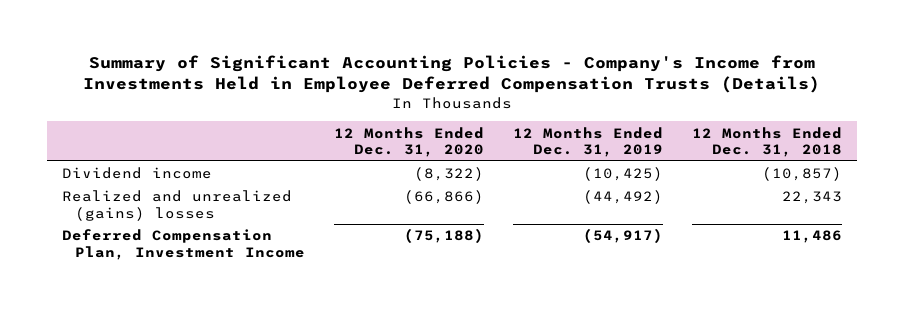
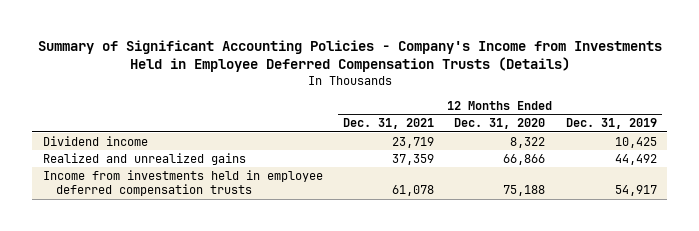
[692,126,843,158] 12 Months Ended Dec. 31, 2018 -> none
none -> [342,118,434,130] Dec. 31, 2021
[413,167,484,182] (8,322) -> [510,137,546,149] 8,322
[582,167,663,182] (10,425) -> [614,137,657,149] 10,425
[61,190,292,221] Realized and unrealized (gains) losses -> [42,153,246,166] Realized and unrealized gains
[403,190,484,205] (66,866) -> [503,154,546,166] 66,866
[582,190,663,205] (44,492) -> [614,154,657,166] 44,492
[61,229,305,260] Deferred Compensation Plan, Investment Income -> [42,170,323,197] Income from investments held in employee deferred compensation trusts
[403,228,484,244] (75,188) -> [503,185,546,197] 75,188
[582,228,663,244] (54,917) -> [614,185,657,197] 54,917

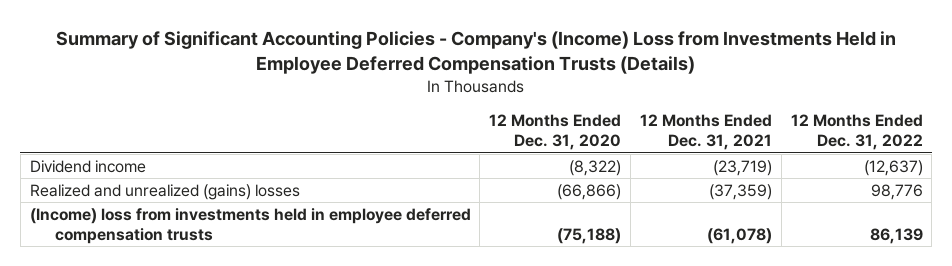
[37,39,662,73] Summary of Significant Accounting Policies - Company's Income from Investments Held in Employee Deferred Compensation Trusts (Details) -> [56,31,897,75] Summary of Significant Accounting Policies - Company's (Income) Loss from Investments Held in Employee Deferred Compensation Trusts (Details)
[565,118,657,130] Dec. 31, 2019 -> none
none -> [790,114,923,151] 12 Months Ended Dec. 31, 2022
[391,137,434,149] 23,719 -> [712,159,772,176] (23,719)
[510,137,546,149] 8,322 -> [569,159,622,176] (8,322)
[42,153,246,166] Realized and unrealized gains -> [29,183,300,200] Realized and unrealized (gains) losses
[391,154,434,166] 37,359 -> [708,183,772,200] (37,359)
[503,154,546,166] 66,866 -> [557,183,622,200] (66,866)
[42,170,323,197] Income from investments held in employee deferred compensation trusts -> [29,207,471,244] (Income) loss from investments held in employee deferred compensation trusts
[391,185,434,197] 61,078 -> [706,227,772,244] (61,078)
[503,185,546,197] 75,188 -> [557,227,622,244] (75,188)

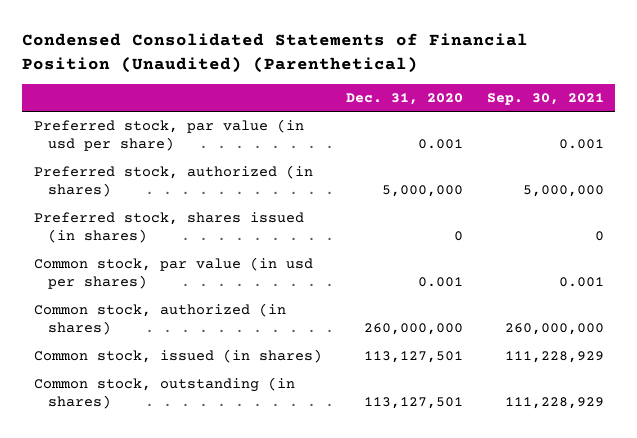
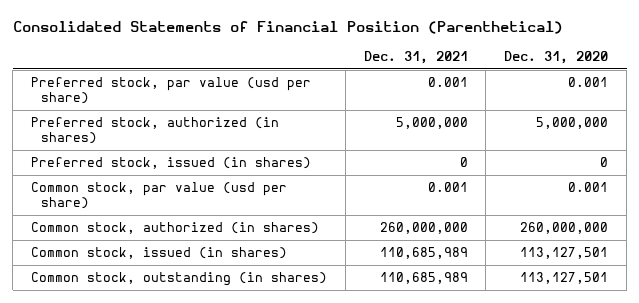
[21,33,528,73] Condensed Consolidated Statements of Financial Position (Unaudited) (Parenthetical) -> [12,20,563,34] Consolidated Statements of Financial Position (Parenthetical)
[486,92,604,105] Sep. 30, 2021 -> none
none -> [363,51,468,65] Dec. 31, 2021
[33,119,304,152] Preferred stock, par value (in usd per share) -> [30,76,311,105] Preferred stock, par value (usd per share)
[33,212,304,244] Preferred stock, shares issued (in shares) -> [30,156,311,169] Preferred stock, issued (in shares)
[33,257,313,290] Common stock, par value (in usd per shares) -> [30,181,287,210] Common stock, par value (usd per share)

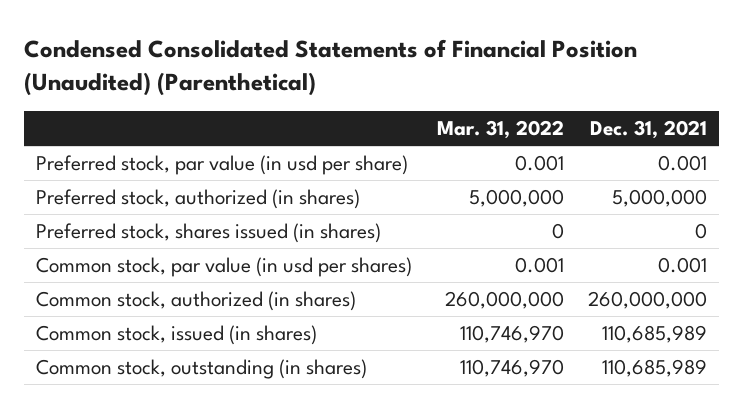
[12,20,563,34] Consolidated Statements of Financial Position (Parenthetical) -> [24,38,638,96] Condensed Consolidated Statements of Financial Position (Unaudited) (Parenthetical)
[504,51,609,65] Dec. 31, 2020 -> none
none -> [436,120,564,140] Mar. 31, 2022
[30,76,311,105] Preferred stock, par value (usd per share) -> [36,155,409,176] Preferred stock, par value (in usd per share)
[30,156,311,169] Preferred stock, issued (in shares) -> [36,223,382,244] Preferred stock, shares issued (in shares)
[30,181,287,210] Common stock, par value (usd per share) -> [36,257,413,278] Common stock, par value (in usd per shares)

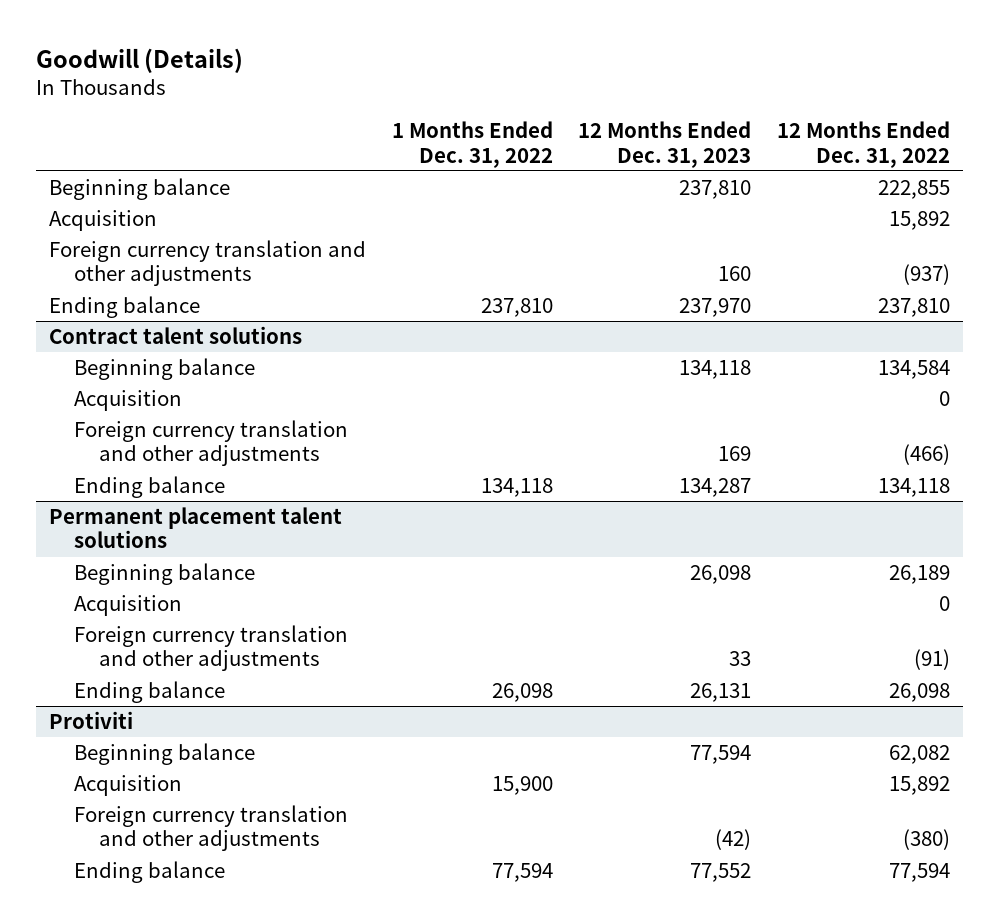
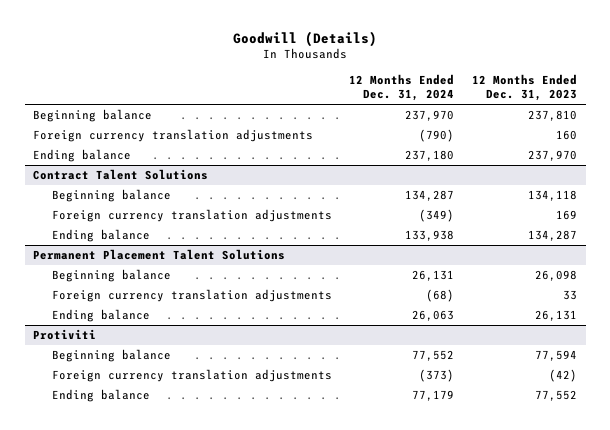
[391,121,553,168] 1 Months Ended Dec. 31, 2022 -> none
[776,121,950,168] 12 Months Ended Dec. 31, 2022 -> none
none -> [349,74,455,102] 12 Months Ended Dec. 31, 2024
[48,210,157,232] Acquisition -> none
[48,240,366,287] Foreign currency translation and other adjustments -> [33,129,314,143] Foreign currency translation adjustments
[48,326,302,345] Contract talent solutions -> [33,169,209,181] Contract Talent Solutions
[74,390,183,412] Acquisition -> none
[74,420,349,467] Foreign currency translation and other adjustments -> [51,209,332,223] Foreign currency translation adjustments
[48,507,342,549] Permanent placement talent solutions -> [33,249,286,261] Permanent Placement Talent Solutions
[74,595,183,617] Acquisition -> none
[74,625,349,672] Foreign currency translation and other adjustments -> [51,289,332,303] Foreign currency translation adjustments
[74,775,183,797] Acquisition -> none
[74,805,349,852] Foreign currency translation and other adjustments -> [51,369,332,383] Foreign currency translation adjustments

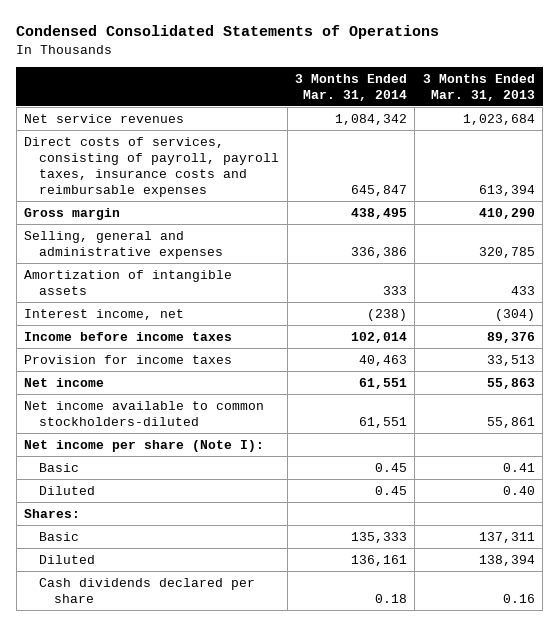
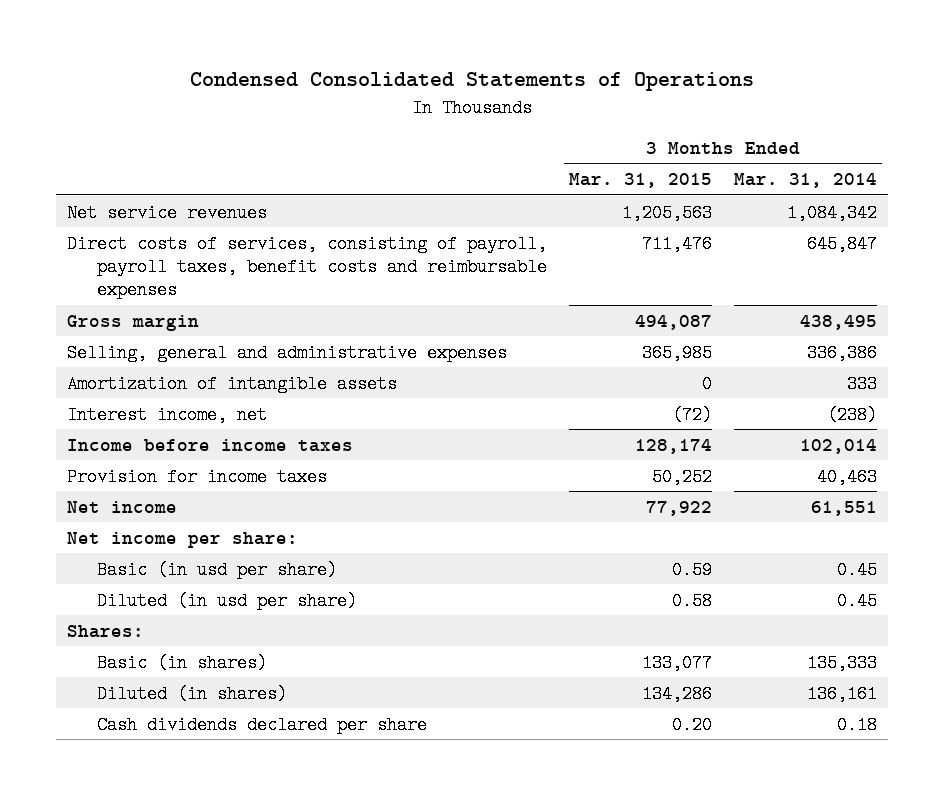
[422,73,535,101] 3 Months Ended Mar. 31, 2013 -> none
none -> [569,173,713,189] Mar. 31, 2015
[24,136,280,198] Direct costs of services, consisting of payroll, payroll taxes, insurance costs and reimbursable expenses -> [66,234,548,300] Direct costs of services, consisting of payroll, payroll taxes, benefit costs and reimbursable expenses
[24,400,265,426] Net income available to common stockholders-diluted -> none
[24,439,265,452] Net income per share (Note I): -> [66,531,298,548] Net income per share:
[39,462,80,472] Basic -> [97,560,338,579] Basic (in usd per share)
[39,485,96,495] Diluted -> [97,591,358,610] Diluted (in usd per share)
[39,531,80,541] Basic -> [97,653,268,672] Basic (in shares)
[39,554,96,564] Diluted -> [97,684,288,703] Diluted (in shares)

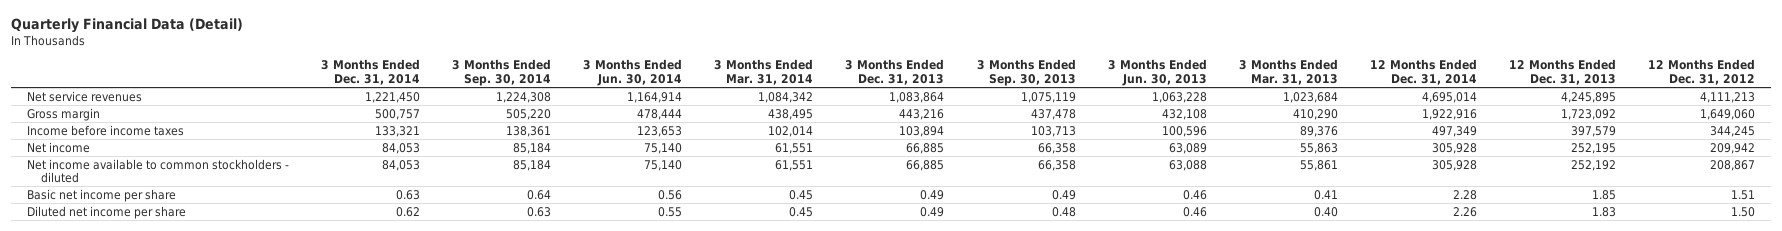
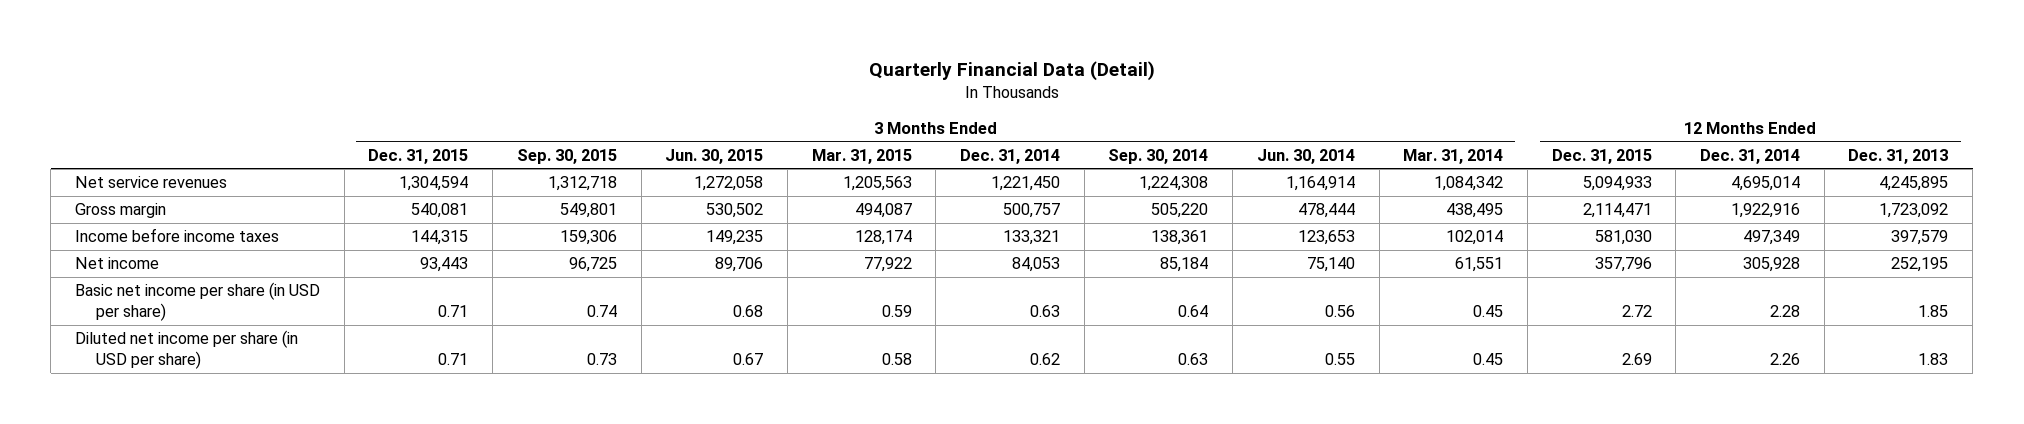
[845,59,945,86] 3 Months Ended Dec. 31, 2013 -> none
[976,59,1076,87] 3 Months Ended Sep. 30, 2013 -> none
[1107,59,1207,87] 3 Months Ended Jun. 30, 2013 -> none
[1238,59,1338,86] 3 Months Ended Mar. 31, 2013 -> none
[1647,59,1755,86] 12 Months Ended Dec. 31, 2012 -> none
none -> [368,148,469,164] Dec. 31, 2015
none -> [516,148,617,164] Sep. 30, 2015
none -> [665,148,764,164] Jun. 30, 2015
none -> [811,148,912,164] Mar. 31, 2015
none -> [1551,148,1652,164] Dec. 31, 2015
[27,158,290,184] Net income available to common stockholders - diluted -> none
[27,188,177,202] Basic net income per share -> [75,282,321,321] Basic net income per share (in USD per share)
[27,205,187,219] Diluted net income per share -> [75,330,299,369] Diluted net income per share (in USD per share)

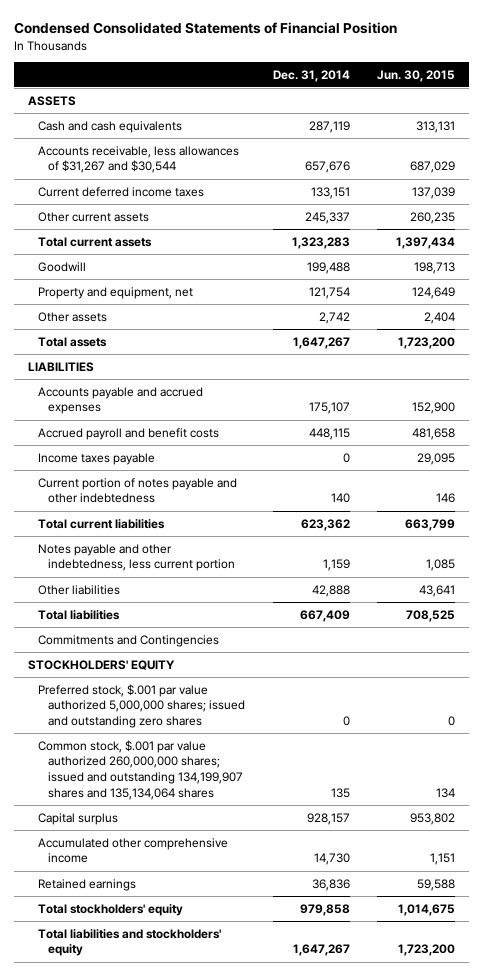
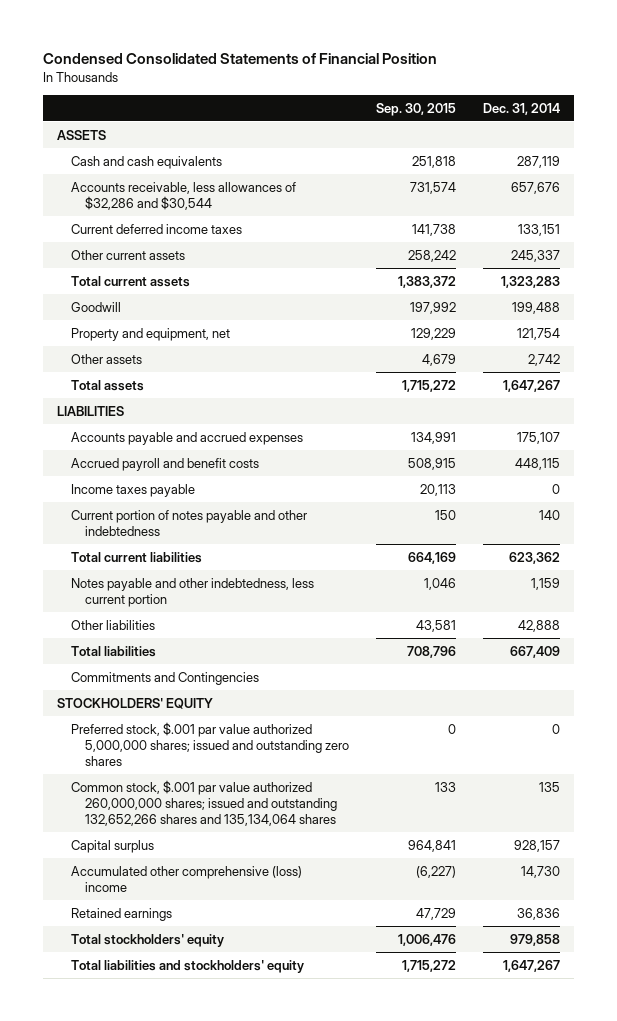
[377,69,456,82] Jun. 30, 2015 -> none
none -> [375,102,456,116] Sep. 30, 2015
[38,145,240,174] Accounts receivable, less allowances of $31,267 and $30,544 -> [70,181,296,210] Accounts receivable, less allowances of $32,286 and $30,544
[38,739,243,800] Common stock, $.001 par value authorized 260,000,000 shares; issued and outstanding 134,199,907 shares and 135,134,064 shares -> [70,779,337,826] Common stock, $.001 par value authorized 260,000,000 shares; issued and outstanding 132,652,266 shares and 135,134,064 shares
[38,837,229,864] Accumulated other comprehensive income -> [70,865,302,892] Accumulated other comprehensive (loss) income

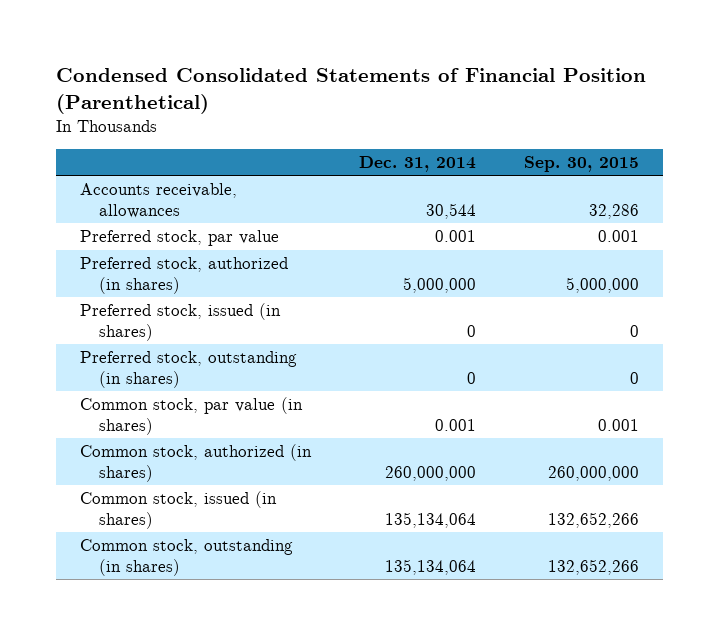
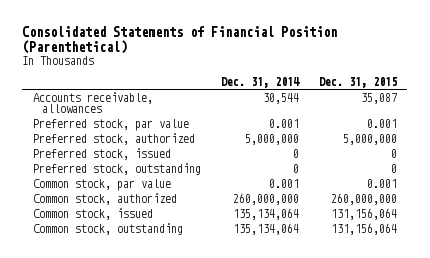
[56,68,647,114] Condensed Consolidated Statements of Financial Position (Parenthetical) -> [22,26,338,54] Consolidated Statements of Financial Position (Parenthetical)
[524,155,640,172] Sep. 30, 2015 -> none
none -> [318,77,397,89] Dec. 31, 2015
[80,257,289,294] Preferred stock, authorized (in shares) -> [32,132,195,145] Preferred stock, authorized
[80,303,282,341] Preferred stock, issued (in shares) -> [32,147,171,160] Preferred stock, issued
[80,351,298,388] Preferred stock, outstanding (in shares) -> [32,162,201,175] Preferred stock, outstanding
[80,397,304,435] Common stock, par value (in shares) -> [32,178,171,191] Common stock, par value
[80,444,313,482] Common stock, authorized (in shares) -> [32,192,177,205] Common stock, authorized
[80,491,278,529] Common stock, issued (in shares) -> [32,207,153,220] Common stock, issued
[80,539,294,576] Common stock, outstanding (in shares) -> [32,222,183,235] Common stock, outstanding

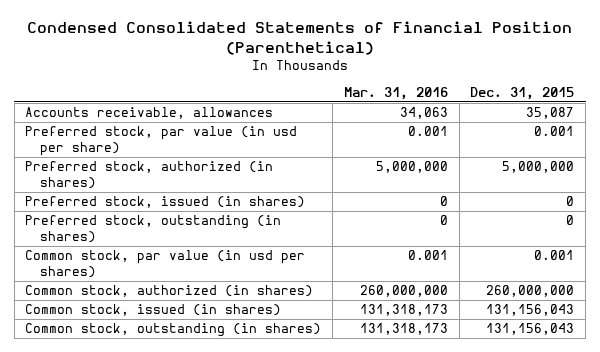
[22,26,338,54] Consolidated Statements of Financial Position (Parenthetical) -> [26,21,572,55] Condensed Consolidated Statements of Financial Position (Parenthetical)
[220,77,300,89] Dec. 31, 2014 -> none
none -> [343,86,448,100] Mar. 31, 2016
[32,118,189,131] Preferred stock, par value -> [25,126,298,156] Preferred stock, par value (in usd per share)
[32,132,195,145] Preferred stock, authorized -> [25,161,274,189] Preferred stock, authorized (in shares)
[32,147,171,160] Preferred stock, issued -> [25,196,306,209] Preferred stock, issued (in shares)
[32,162,201,175] Preferred stock, outstanding -> [25,215,282,243] Preferred stock, outstanding (in shares)
[32,178,171,191] Common stock, par value -> [25,250,306,278] Common stock, par value (in usd per shares)
[32,192,177,205] Common stock, authorized -> [25,285,314,298] Common stock, authorized (in shares)
[32,207,153,220] Common stock, issued -> [25,304,282,317] Common stock, issued (in shares)
[330,207,397,220] 131,156,064 -> [486,304,575,317] 131,156,043
[32,222,183,235] Common stock, outstanding -> [25,323,322,338] Common stock, outstanding (in shares)
[330,222,397,235] 131,156,064 -> [486,323,575,336] 131,156,043

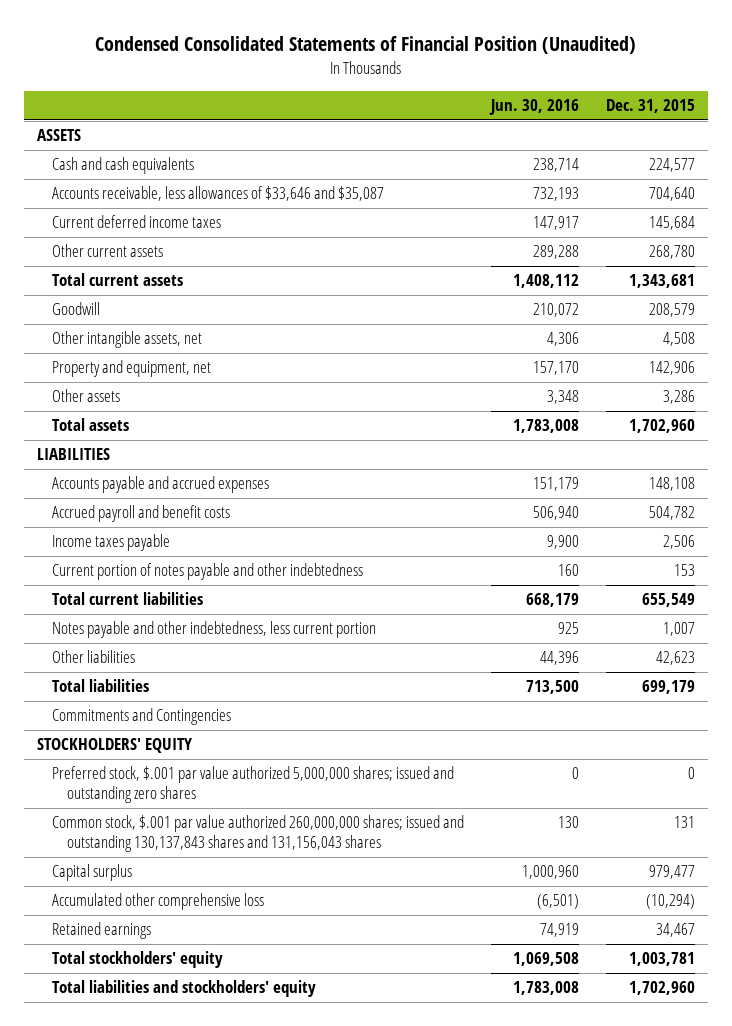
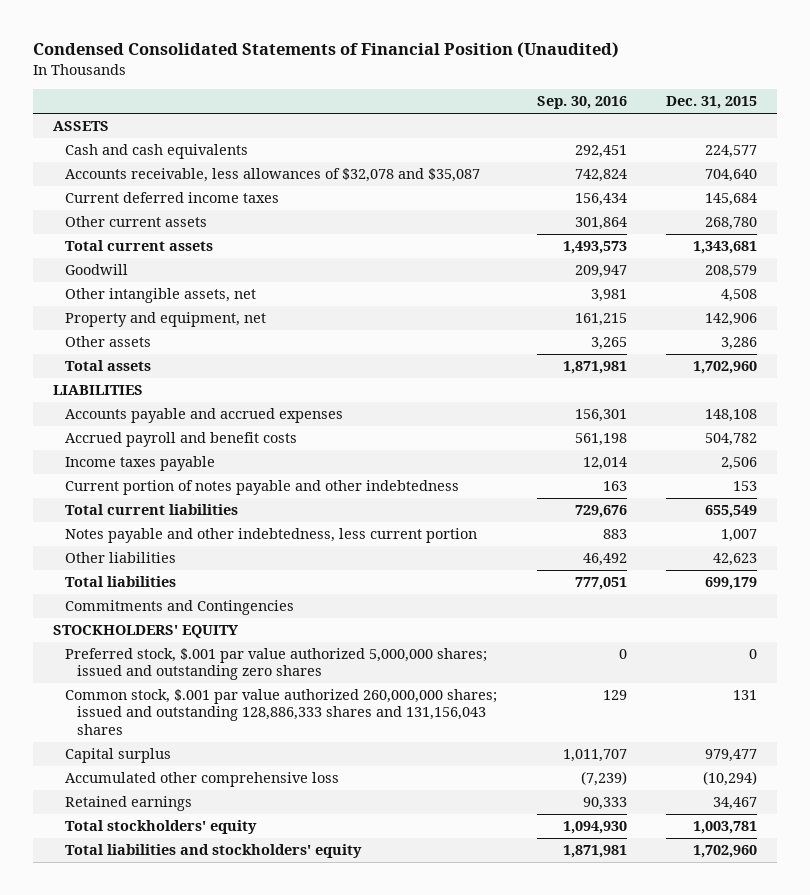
[488,99,579,116] Jun. 30, 2016 -> none
none -> [536,96,627,110] Sep. 30, 2016
[52,186,385,202] Accounts receivable, less allowances of $33,646 and $35,087 -> [64,168,480,183] Accounts receivable, less allowances of $32,078 and $35,087
[52,815,465,853] Common stock, $.001 par value authorized 260,000,000 shares; issued and outstanding 130,137,843 shares and 131,156,043 shares -> [64,689,497,735] Common stock, $.001 par value authorized 260,000,000 shares; issued and outstanding 128,886,333 shares and 131,156,043 shares

